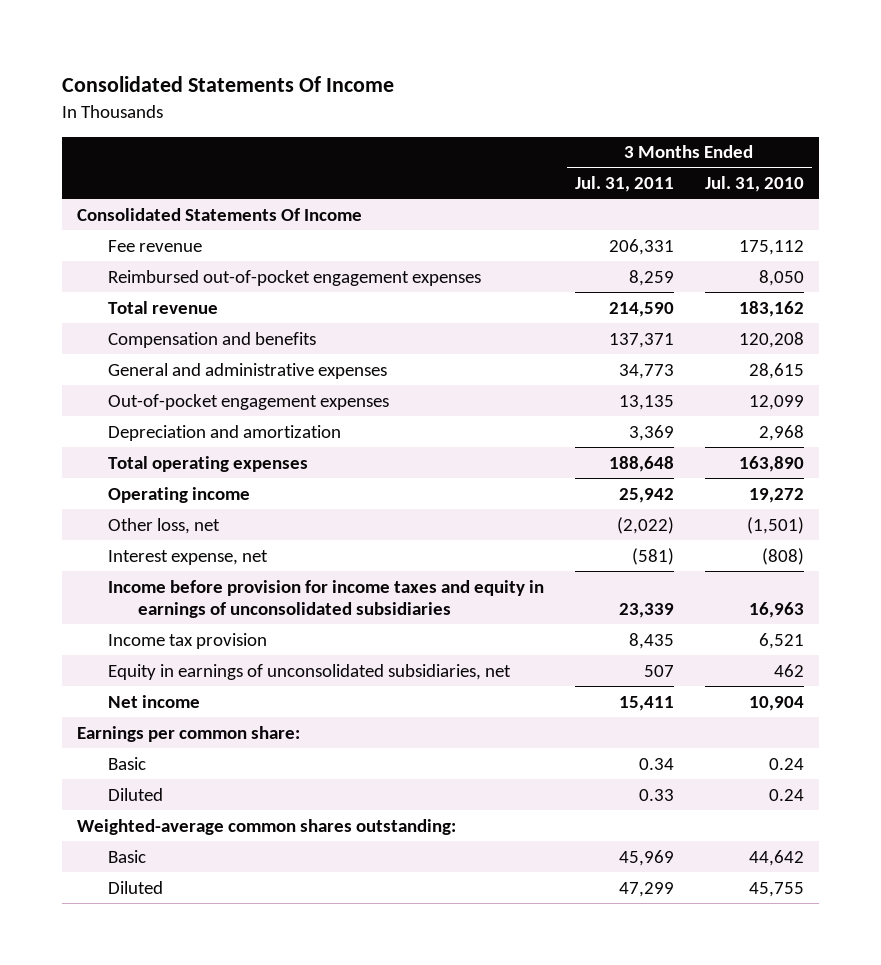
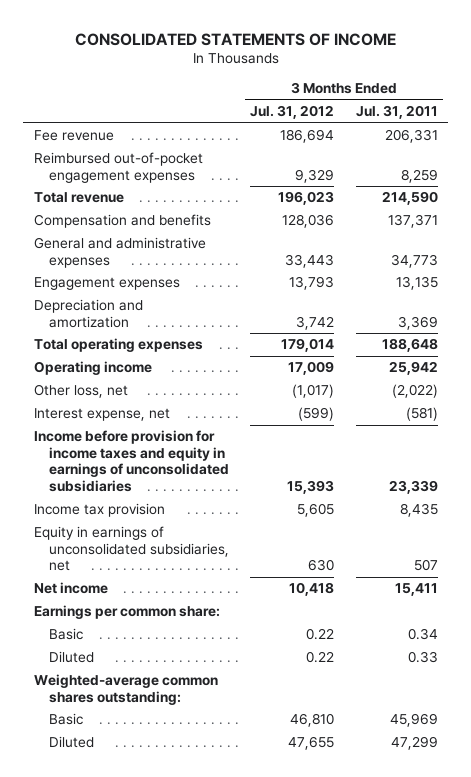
[61,75,394,92] Consolidated Statements Of Income -> [74,32,396,46] CONSOLIDATED STATEMENTS OF INCOME
[704,176,804,193] Jul. 31, 2010 -> none
none -> [250,105,335,120] Jul. 31, 2012
[77,207,363,221] Consolidated Statements Of Income -> none
[107,393,389,410] Out-of-pocket engagement expenses -> [33,277,180,291] Engagement expenses

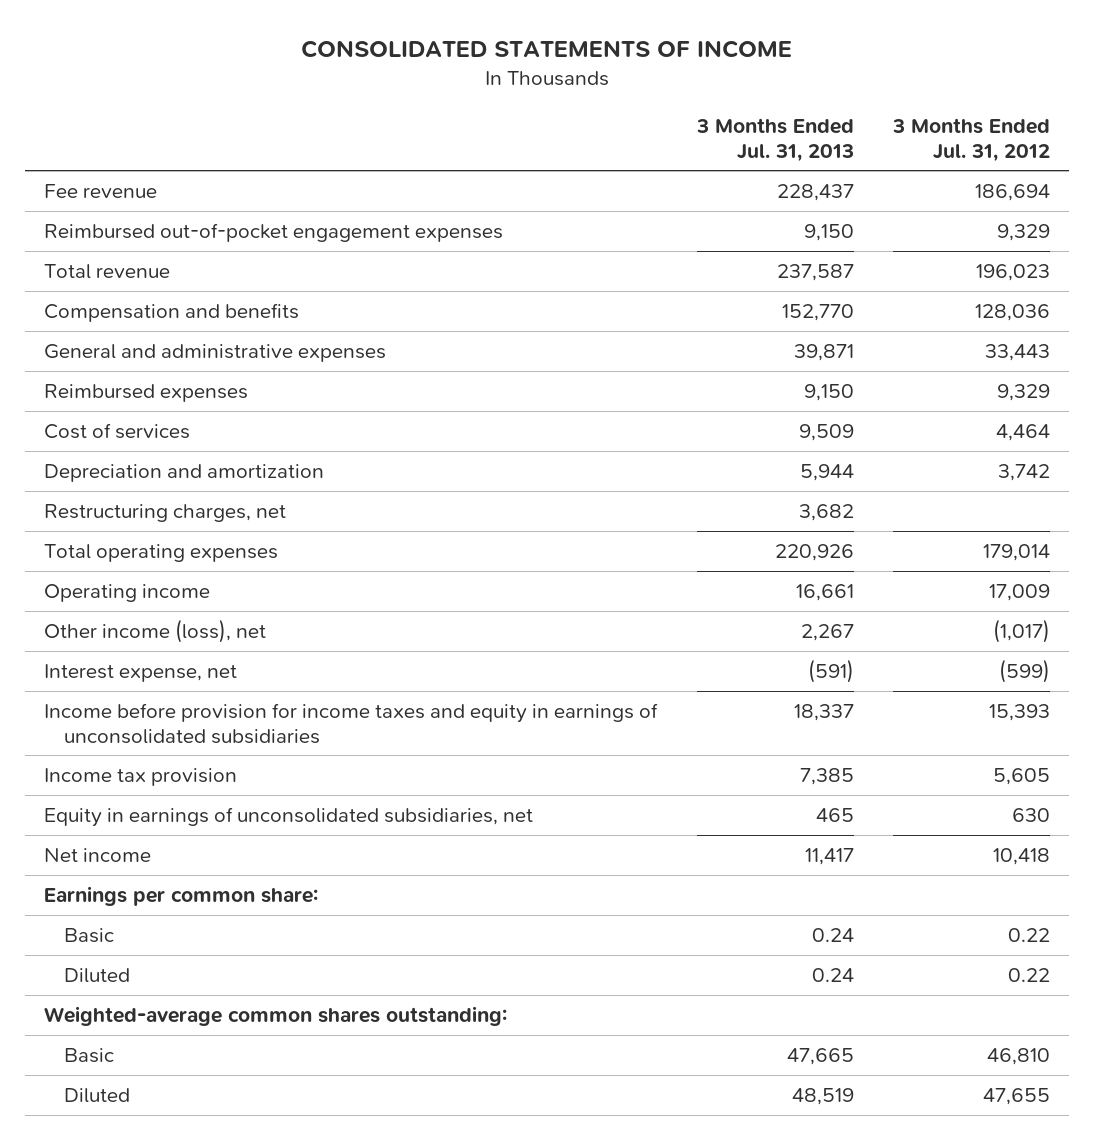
[355,105,438,120] Jul. 31, 2011 -> none
none -> [695,117,854,162] 3 Months Ended Jul. 31, 2013
[33,277,180,291] Engagement expenses -> [44,383,249,402] Reimbursed expenses
[289,276,335,291] 13,793 -> [996,383,1050,401] 9,329
none -> [44,422,191,439] Cost of services
none -> [44,503,287,522] Restructuring charges, net
[33,384,128,399] Other loss, net -> [44,618,267,643] Other income (loss), net

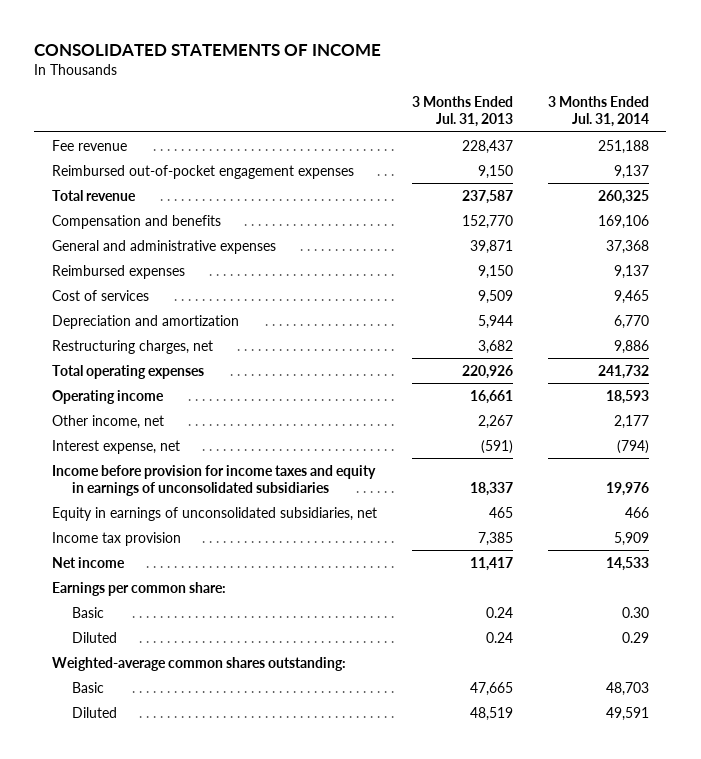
[891,117,1050,162] 3 Months Ended Jul. 31, 2012 -> none
none -> [547,96,649,128] 3 Months Ended Jul. 31, 2014
[44,618,267,643] Other income (loss), net -> [51,414,164,429] Other income, net
[44,767,238,786] Income tax provision -> [51,531,181,546] Income tax provision

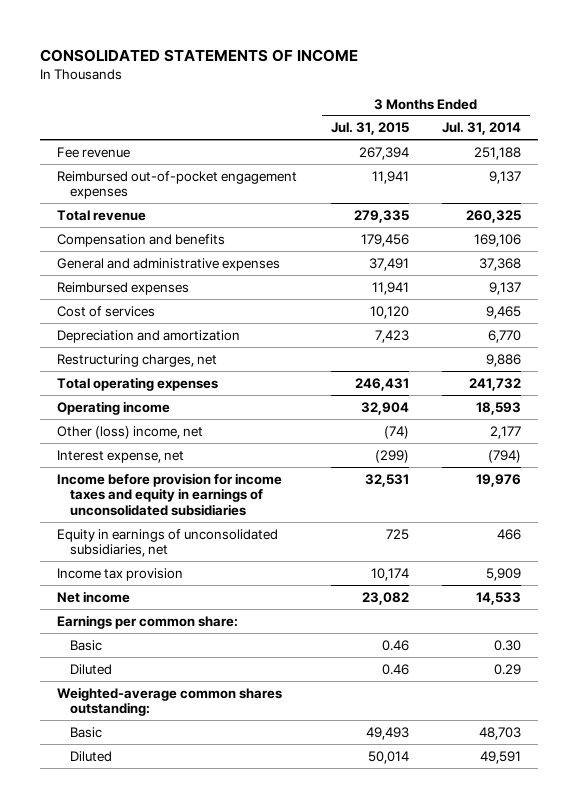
[411,96,513,128] 3 Months Ended Jul. 31, 2013 -> none
none -> [330,122,409,136] Jul. 31, 2015
[51,414,164,429] Other income, net -> [56,425,203,439] Other (loss) income, net

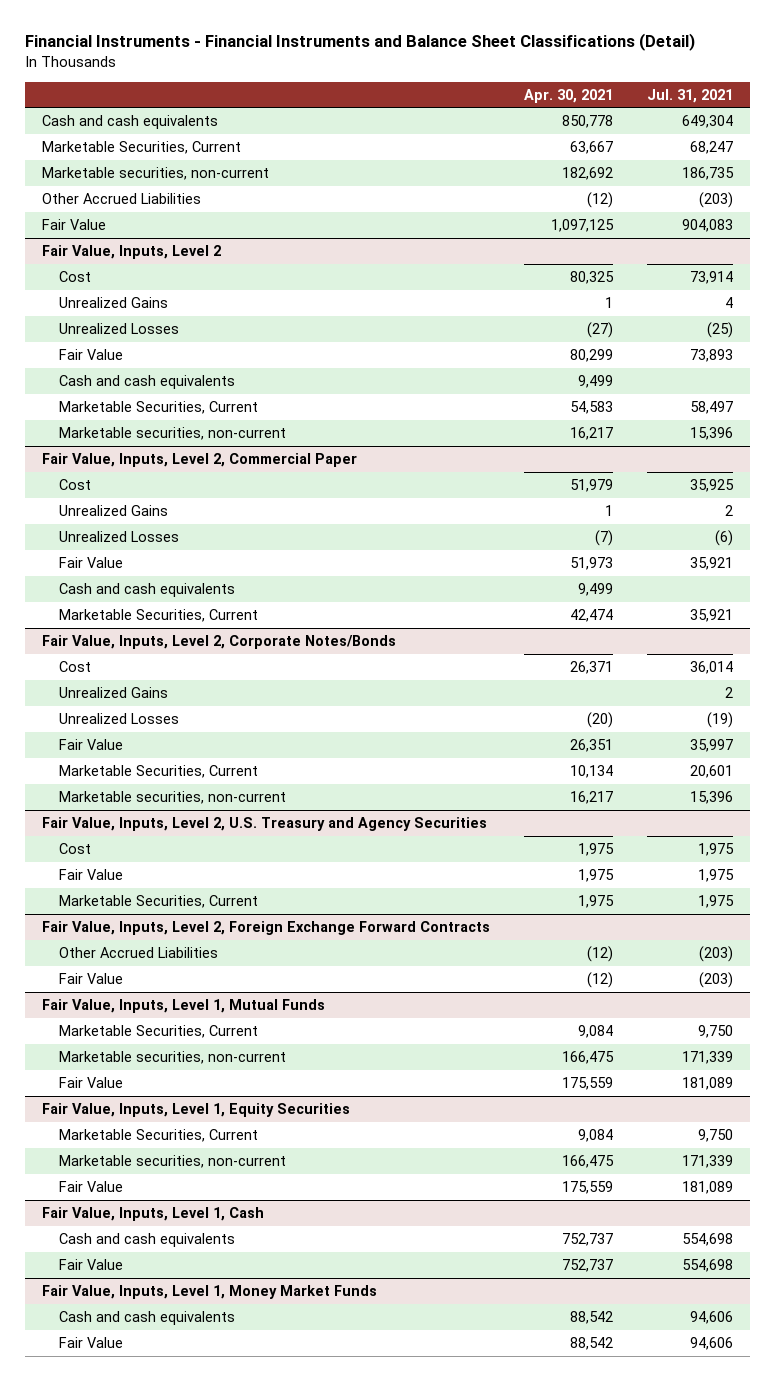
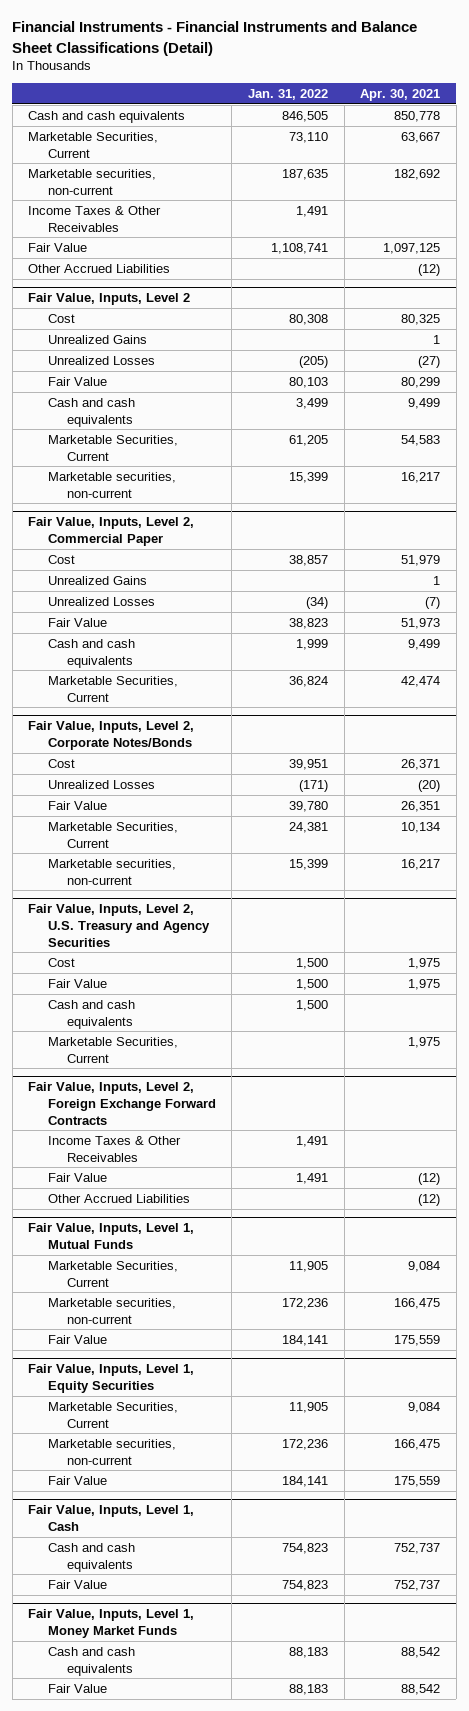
[646,88,733,103] Jul. 31, 2021 -> none
none -> [247,88,328,100] Jan. 31, 2022
none -> [28,205,162,232] Income Taxes & Other Receivables
[41,193,201,205] Other Accrued Liabilities -> [28,263,171,273] Other Accrued Liabilities
[58,687,168,699] Unrealized Gains -> none
none -> [47,999,135,1029] Cash and cash equivalents
none -> [47,1135,181,1162] Income Taxes & Other Receivables
[58,947,218,959] Other Accrued Liabilities -> [47,1193,190,1203] Other Accrued Liabilities

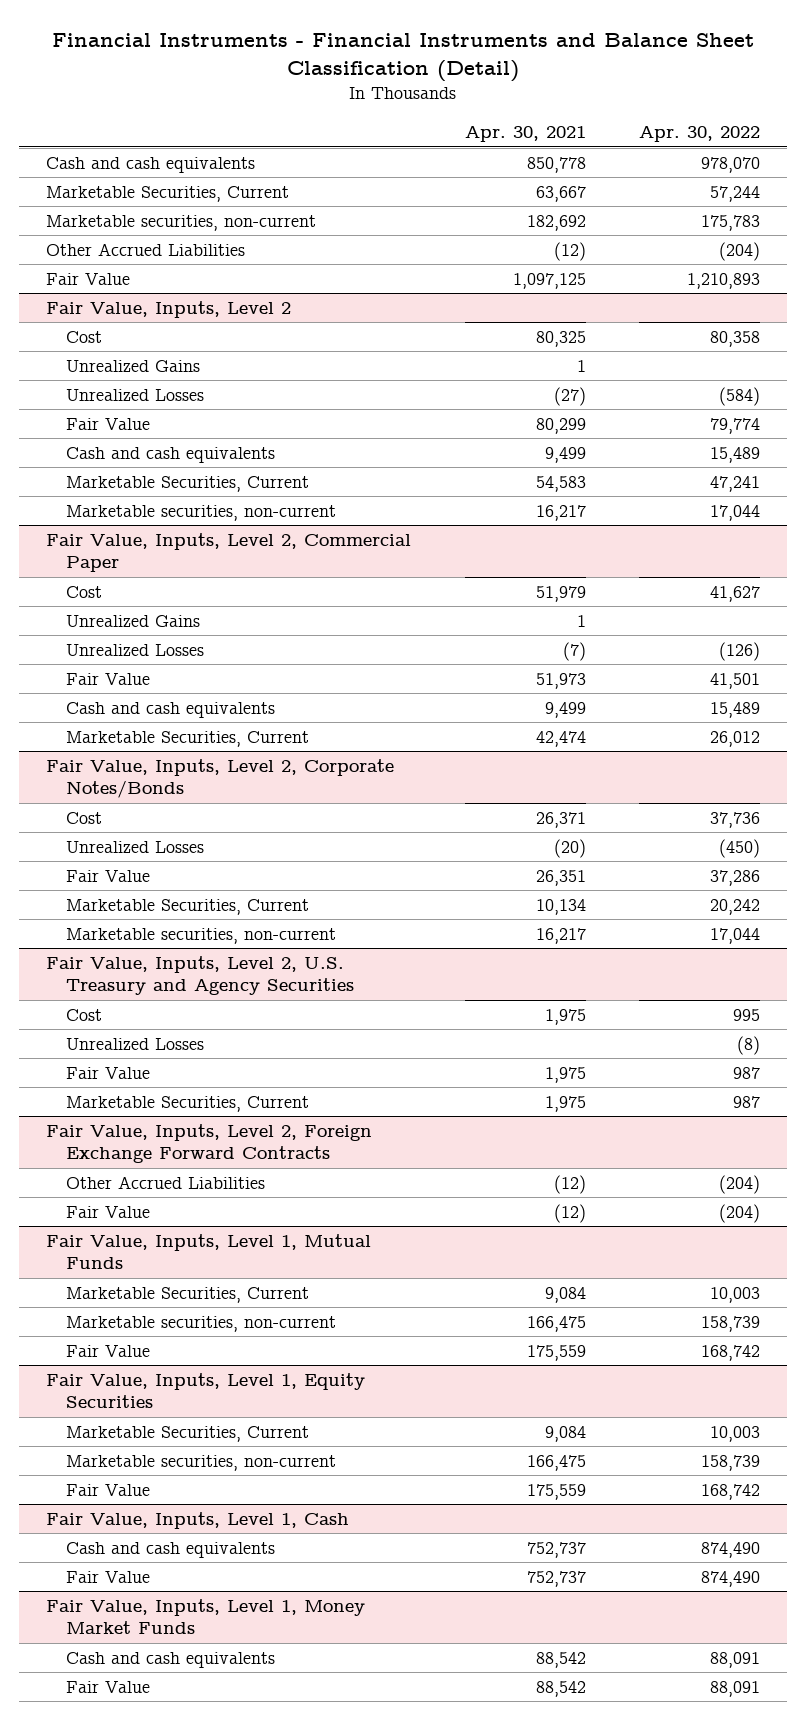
[12,21,418,56] Financial Instruments - Financial Instruments and Balance Sheet Classifications (Detail) -> [52,33,755,83] Financial Instruments - Financial Instruments and Balance Sheet Classification (Detail)
[247,88,328,100] Jan. 31, 2022 -> none
none -> [639,126,761,143] Apr. 30, 2022
[28,205,162,232] Income Taxes & Other Receivables -> none
[28,242,88,252] Fair Value -> [45,272,130,285] Fair Value
none -> [65,1037,204,1050] Unrealized Losses
[47,999,135,1029] Cash and cash equivalents -> none
[47,1135,181,1162] Income Taxes & Other Receivables -> none
[47,1172,107,1182] Fair Value -> [65,1205,150,1218] Fair Value

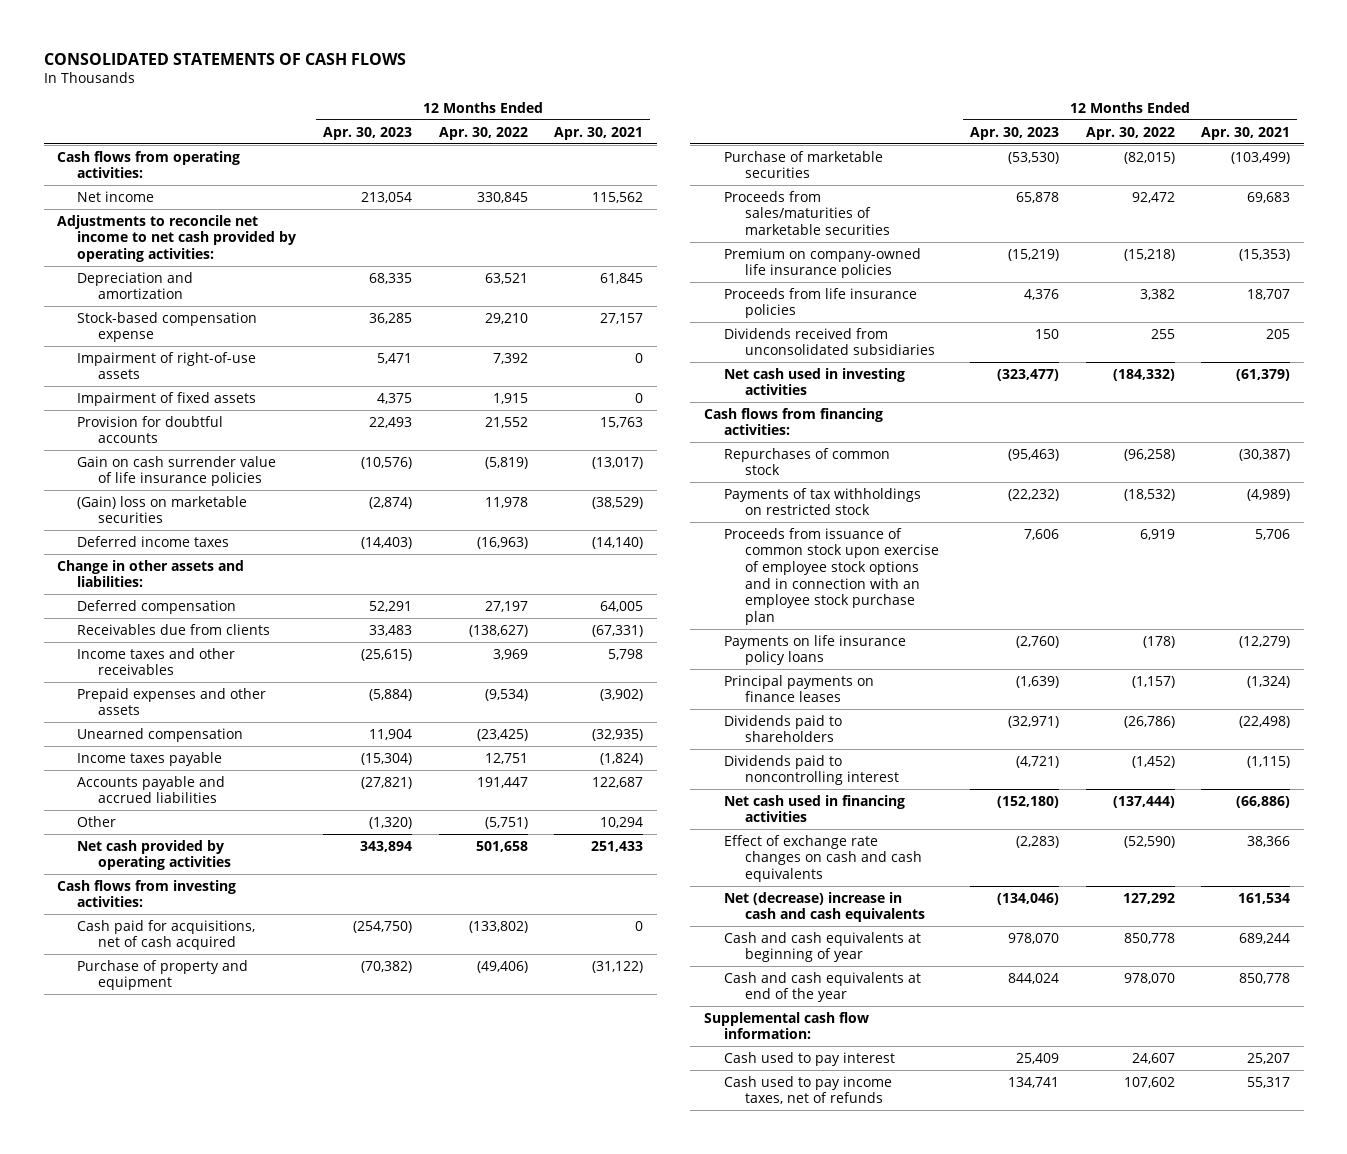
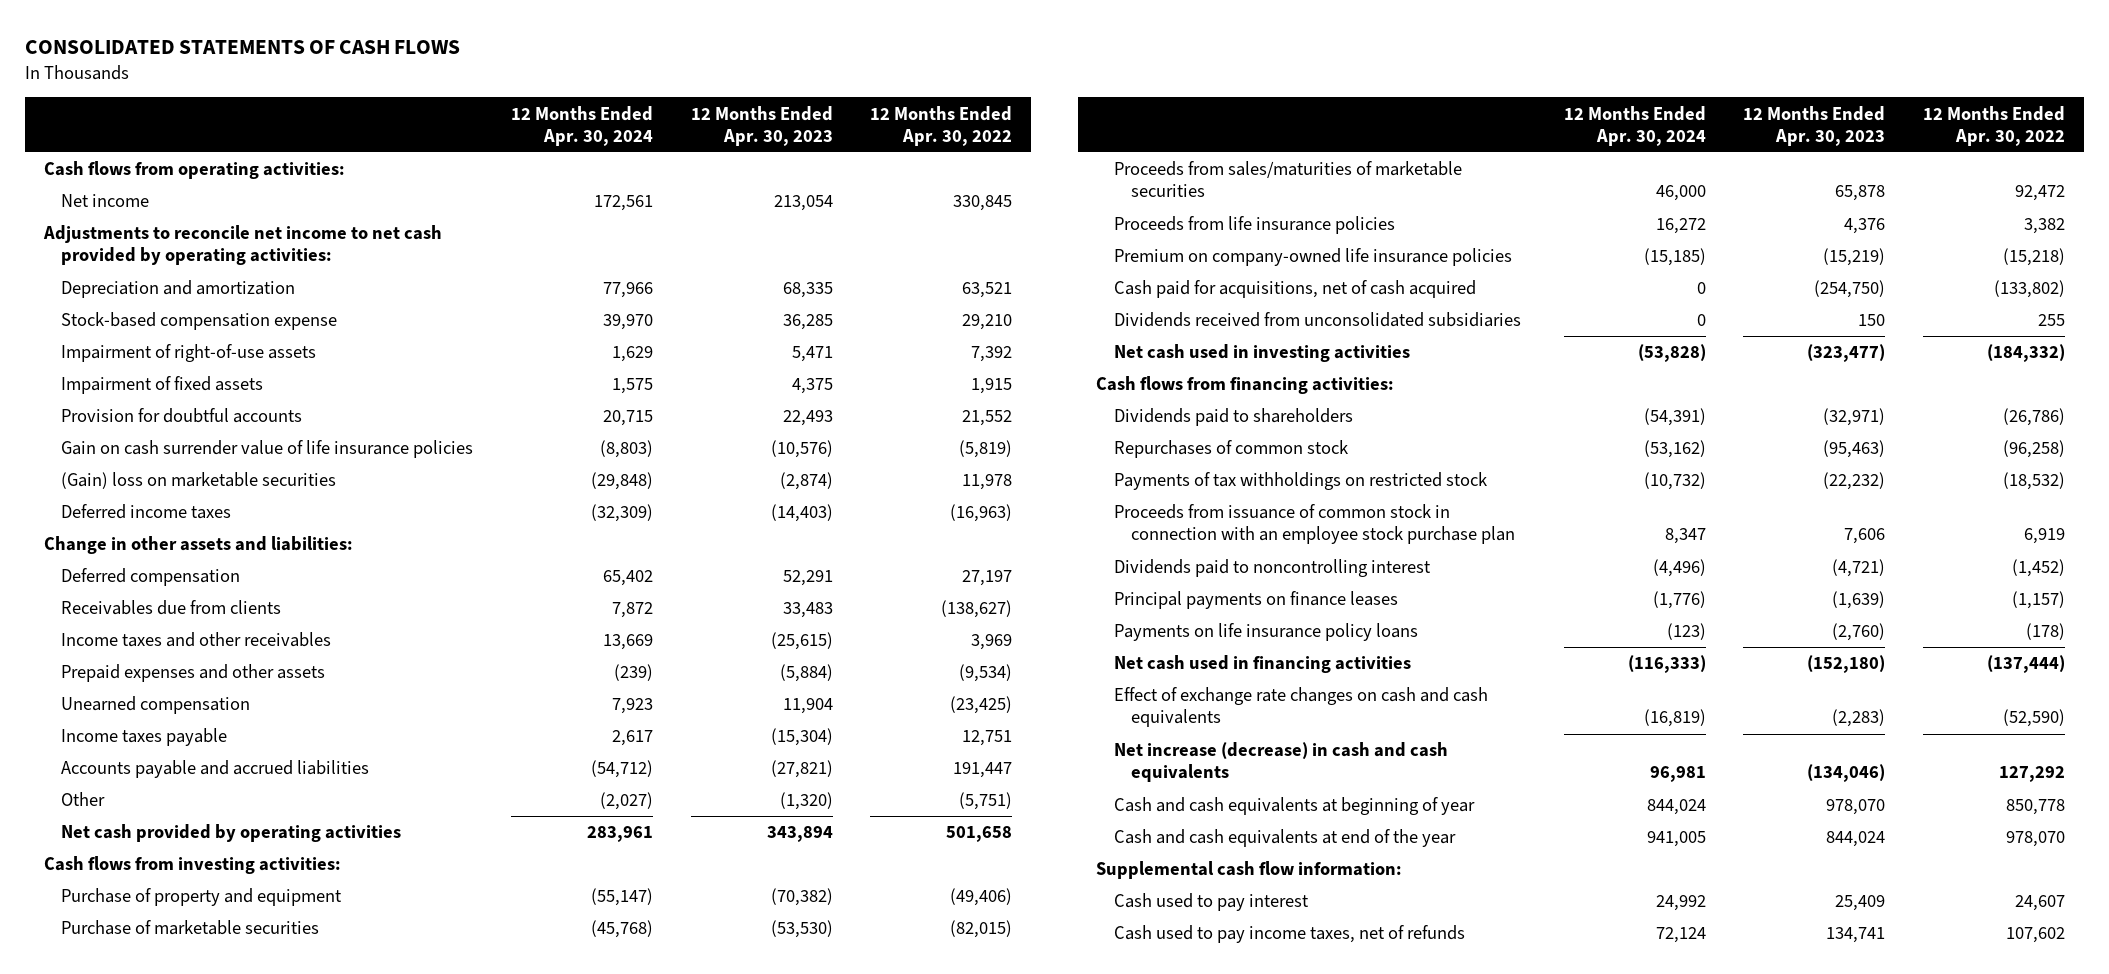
[554,126,644,140] Apr. 30, 2021 -> none
none -> [511,105,654,146] 12 Months Ended Apr. 30, 2024
[724,247,922,279] Premium on company-owned life insurance policies -> [1113,248,1512,267] Premium on company-owned life insurance policies
[77,919,256,951] Cash paid for acquisitions, net of cash acquired -> [1113,280,1476,299] Cash paid for acquisitions, net of cash acquired
[724,714,843,743] Dividends paid to shareholders -> [1113,408,1353,427] Dividends paid to shareholders
[724,527,939,626] Proceeds from issuance of common stock upon exercise of employee stock options and in connection with an employee stock purchase plan -> [1113,504,1516,545] Proceeds from issuance of common stock in connection with an employee stock purchase plan
[724,674,875,703] Principal payments on finance leases -> [1113,591,1398,610] Principal payments on finance leases
[724,634,907,666] Payments on life insurance policy loans -> [1113,623,1418,642] Payments on life insurance policy loans
[724,891,925,923] Net (decrease) increase in cash and cash equivalents -> [1113,742,1448,783] Net increase (decrease) in cash and cash equivalents

